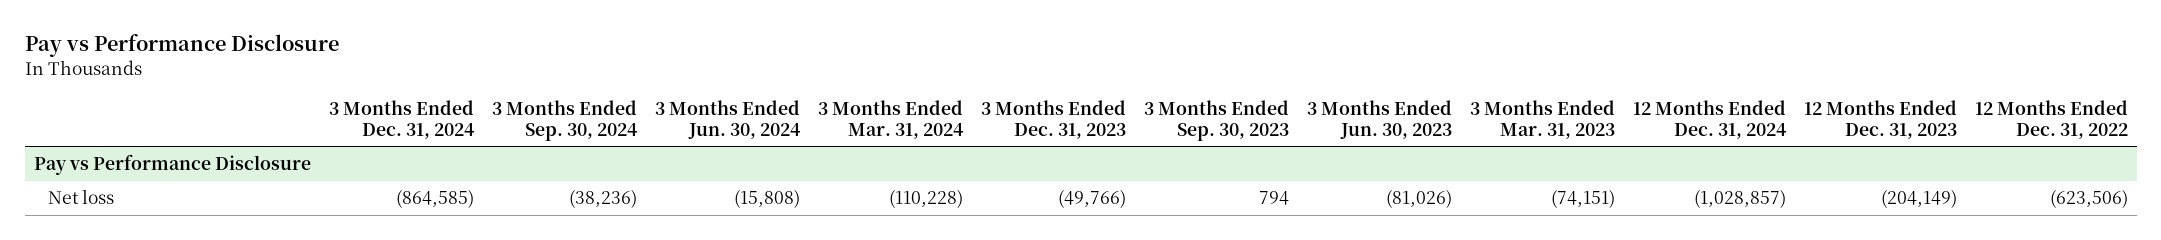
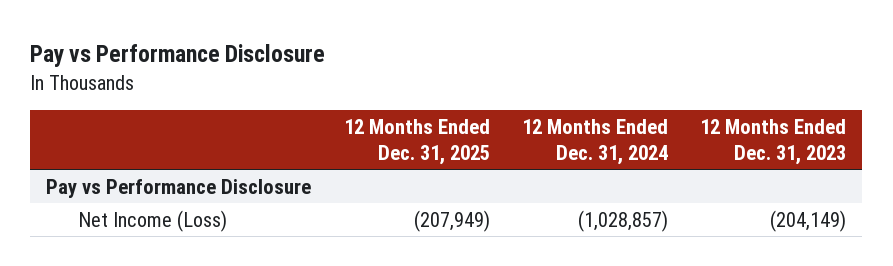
[328,100,474,139] 3 Months Ended Dec. 31, 2024 -> none
[491,100,637,141] 3 Months Ended Sep. 30, 2024 -> none
[654,100,800,139] 3 Months Ended Jun. 30, 2024 -> none
[817,100,963,139] 3 Months Ended Mar. 31, 2024 -> none
[980,100,1126,139] 3 Months Ended Dec. 31, 2023 -> none
[1143,100,1289,141] 3 Months Ended Sep. 30, 2023 -> none
[1306,100,1452,139] 3 Months Ended Jun. 30, 2023 -> none
[1469,100,1615,139] 3 Months Ended Mar. 31, 2023 -> none
[1974,100,2128,139] 12 Months Ended Dec. 31, 2022 -> none
none -> [343,118,490,165] 12 Months Ended Dec. 31, 2025
[48,189,115,205] Net loss -> [77,209,227,232] Net Income (Loss)

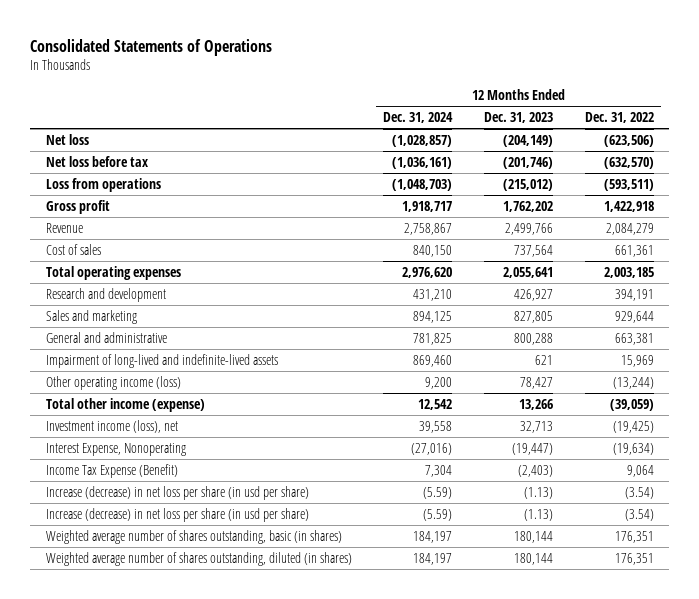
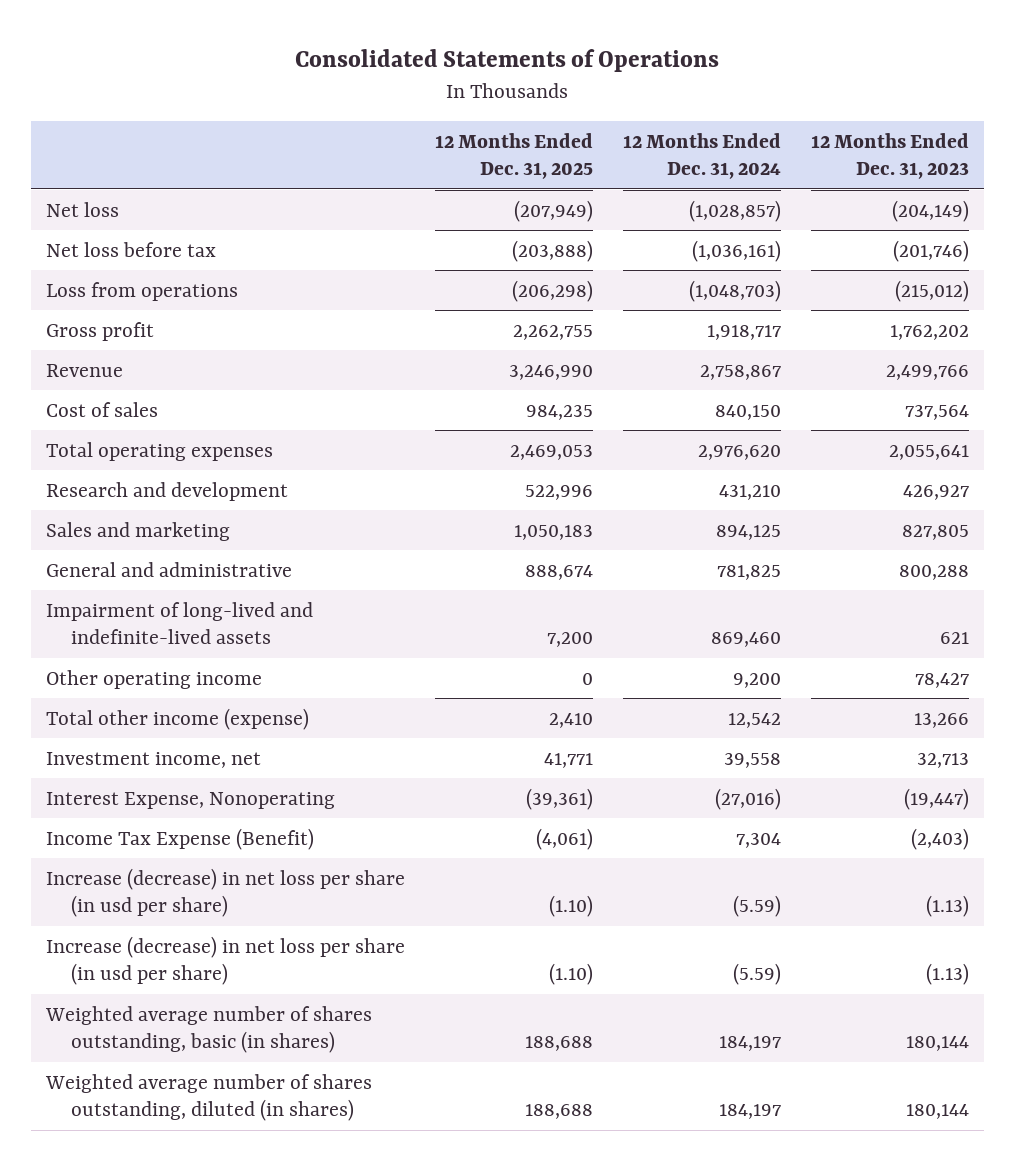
[584,112,654,124] Dec. 31, 2022 -> none
none -> [434,132,593,180] 12 Months Ended Dec. 31, 2025
[45,375,181,390] Other operating income (loss) -> [46,669,263,689] Other operating income
[45,419,178,433] Investment income (loss), net -> [46,751,262,768] Investment income, net

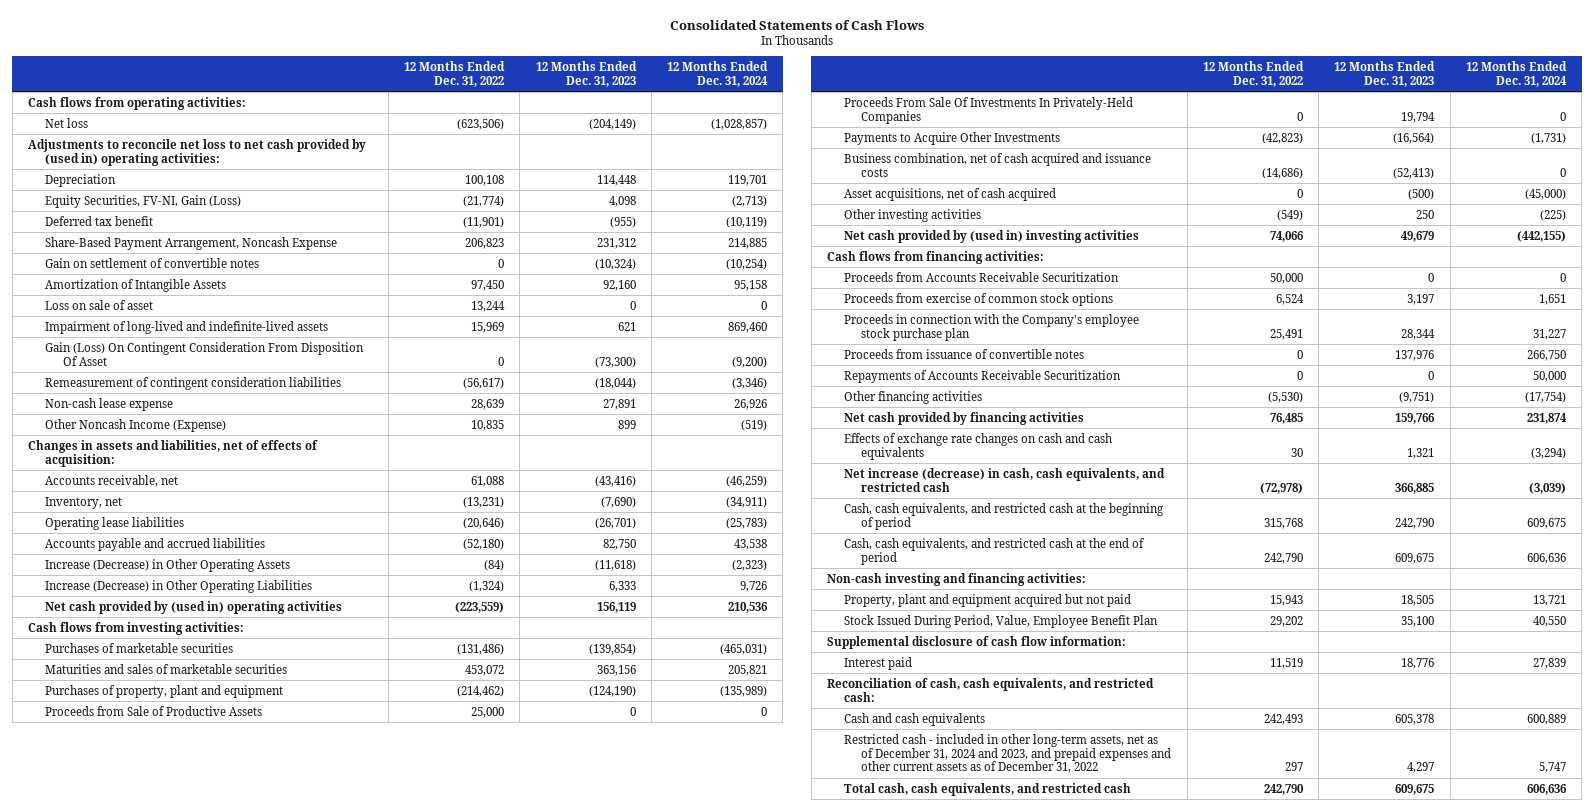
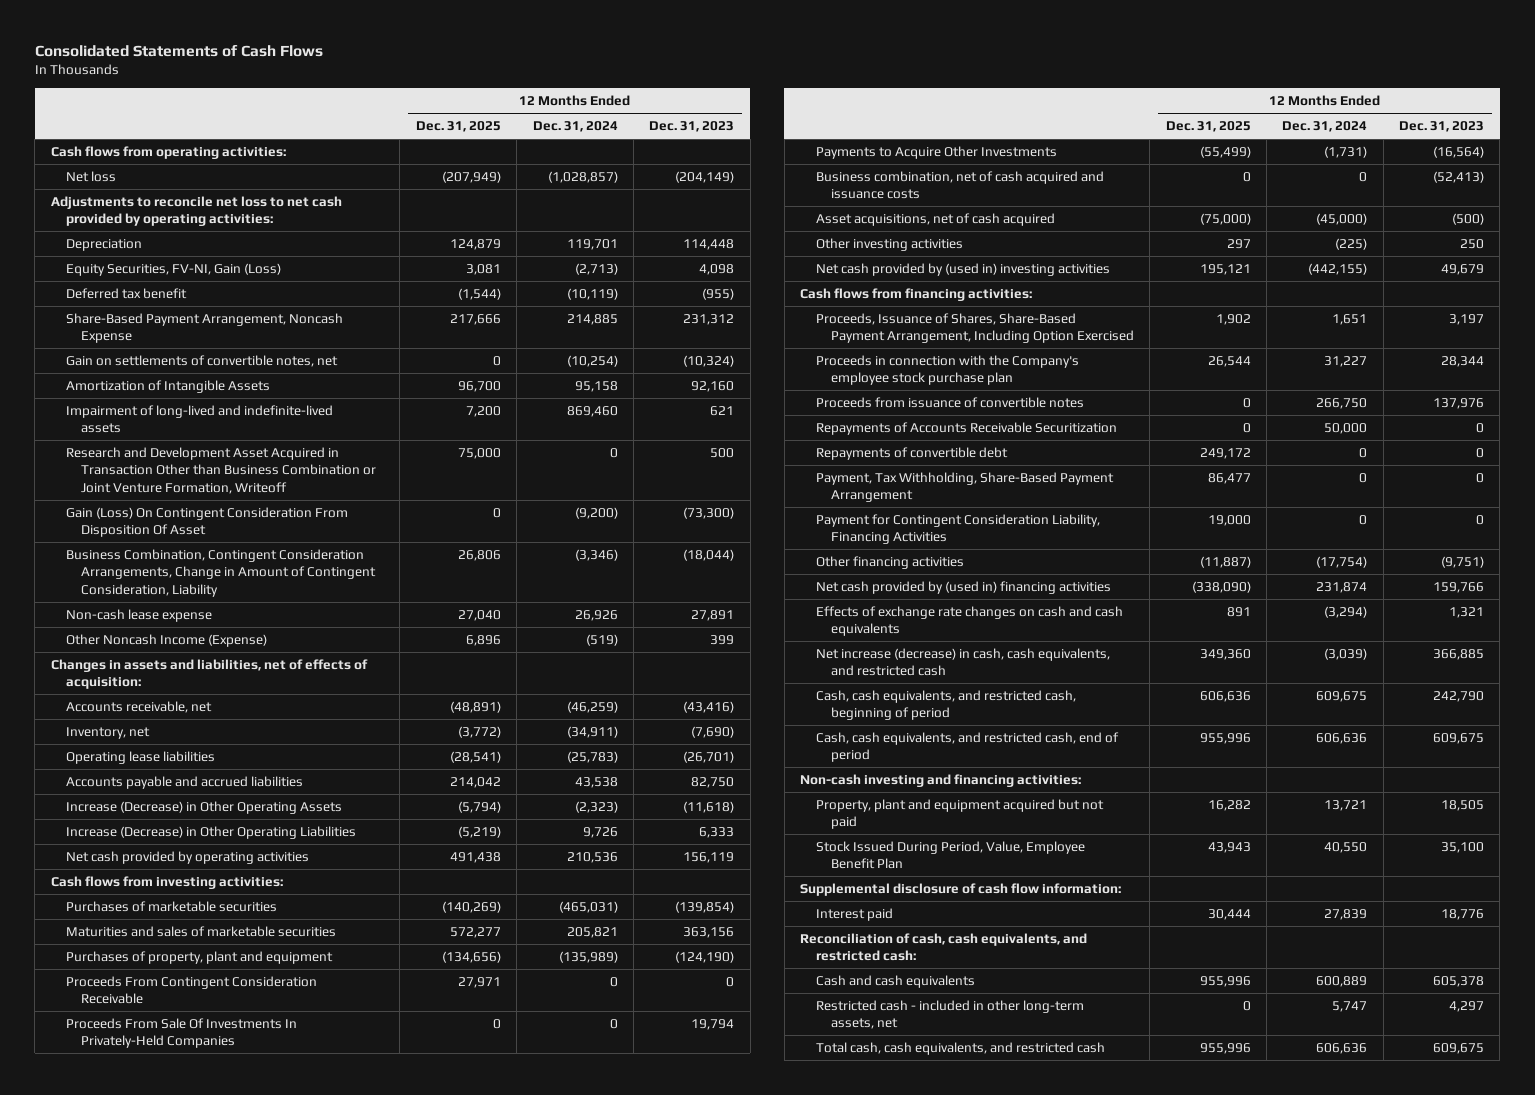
[404,60,506,87] 12 Months Ended Dec. 31, 2022 -> none
none -> [415,121,501,133] Dec. 31, 2025
[28,138,367,166] Adjustments to reconcile net loss to net cash provided by (used in) operating activities: -> [50,195,342,227] Adjustments to reconcile net loss to net cash provided by operating activities:
[45,257,260,268] Gain on settlement of convertible notes -> [65,354,338,367] Gain on settlements of convertible notes, net
[45,299,154,310] Loss on sale of asset -> none
none -> [65,446,377,494] Research and Development Asset Acquired in Transaction Other than Business Combination or Joint Venture Formation, Writeoff
[45,376,342,390] Remeasurement of contingent consideration liabilities -> [65,548,377,597] Business Combination, Contingent Consideration Arrangements, Change in Amount of Contingent Consideration, Liability
[617,419,636,429] 899 -> [710,634,735,645] 399
[45,600,343,614] Net cash provided by (used in) operating activities -> [65,850,309,864] Net cash provided by operating activities
[45,705,263,716] Proceeds from Sale of Productive Assets -> none
none -> [65,975,317,1005] Proceeds From Contingent Consideration Receivable
[844,271,1120,282] Proceeds from Accounts Receivable Securitization -> none
[844,292,1114,306] Proceeds from exercise of common stock options -> [815,312,1134,344] Proceeds, Issuance of Shares, Share-Based Payment Arrangement, Including Option Exercised
none -> [815,446,1008,460] Repayments of convertible debt
none -> [815,471,1114,503] Payment, Tax Withholding, Share-Based Payment Arrangement
none -> [815,513,1100,545] Payment for Contingent Consideration Liability, Financing Activities
[844,411,1085,425] Net cash provided by financing activities -> [815,580,1111,594] Net cash provided by (used in) financing activities
[844,502,1165,530] Cash, cash equivalents, and restricted cash at the beginning of period -> [815,689,1076,721] Cash, cash equivalents, and restricted cash, beginning of period
[844,537,1146,565] Cash, cash equivalents, and restricted cash at the end of period -> [815,731,1119,763] Cash, cash equivalents, and restricted cash, end of period
[844,733,1172,774] Restricted cash - included in other long-term assets, net as of December 31, 2024 and 2023, and prepaid expenses and other current assets as of December 31, 2022 -> [815,999,1084,1030] Restricted cash - included in other long-term assets, net

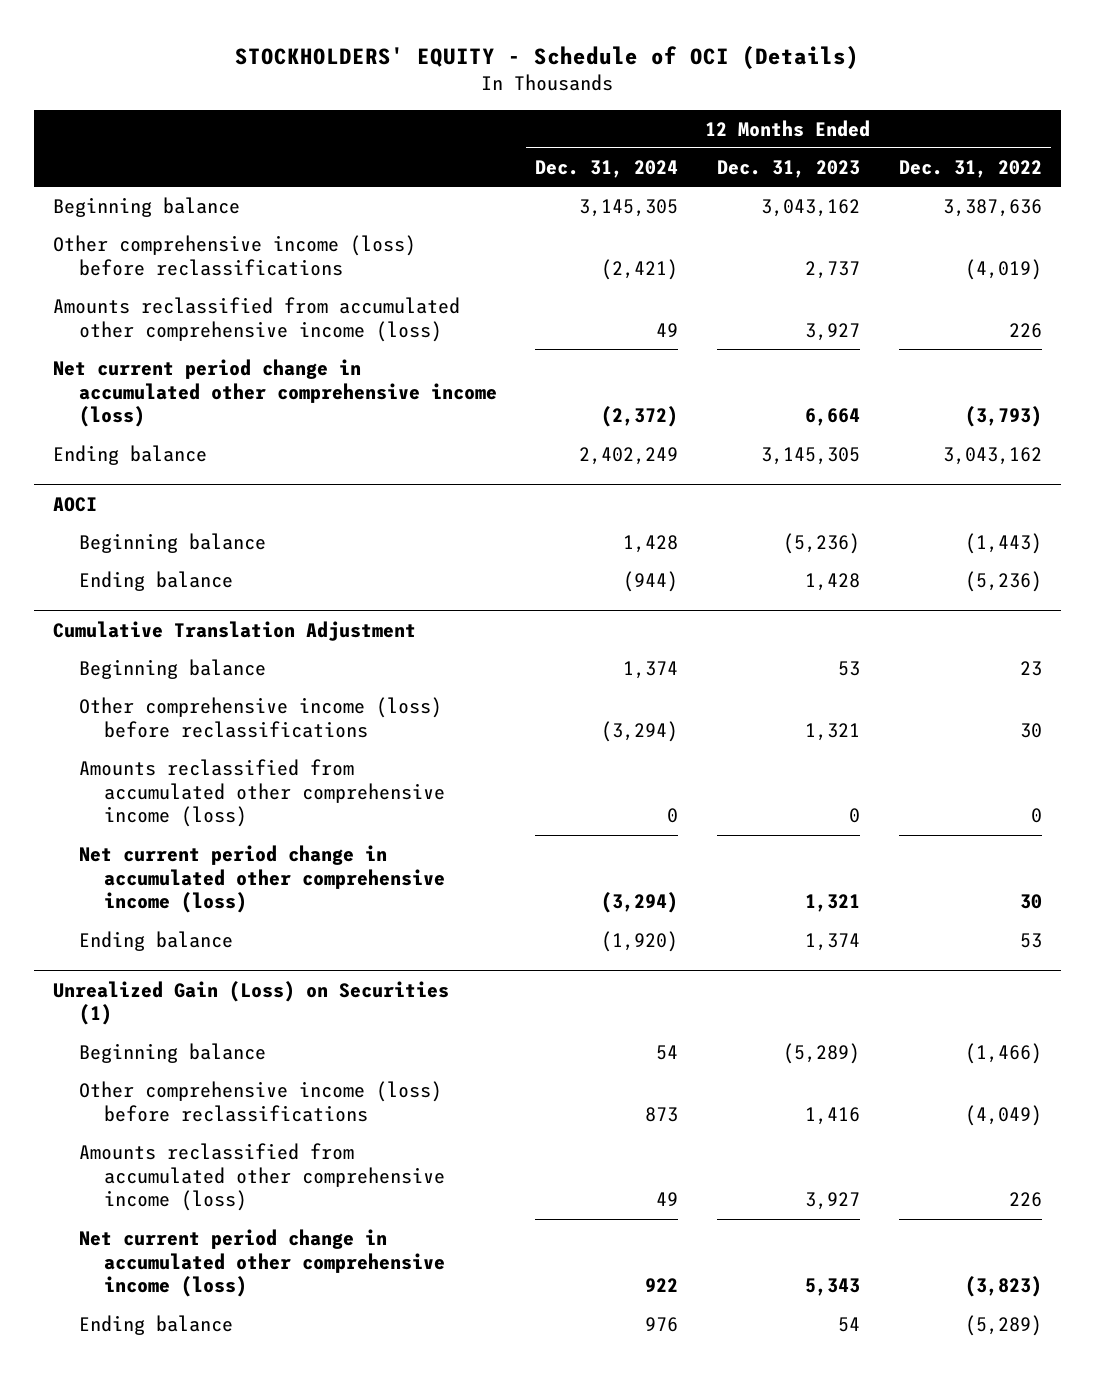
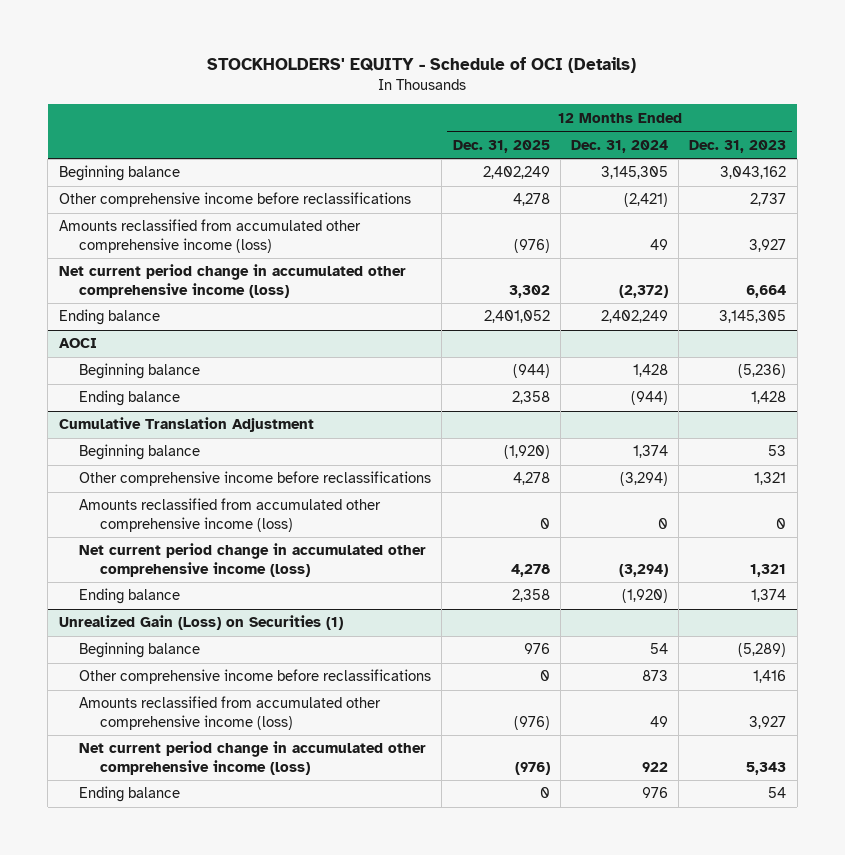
[898,159,1042,178] Dec. 31, 2022 -> none
none -> [452,139,550,153] Dec. 31, 2025
[53,234,417,276] Other comprehensive income (loss) before reclassifications -> [58,192,411,208] Other comprehensive income before reclassifications
[78,696,442,738] Other comprehensive income (loss) before reclassifications -> [79,471,432,487] Other comprehensive income before reclassifications
[78,1080,442,1122] Other comprehensive income (loss) before reclassifications -> [79,669,432,685] Other comprehensive income before reclassifications

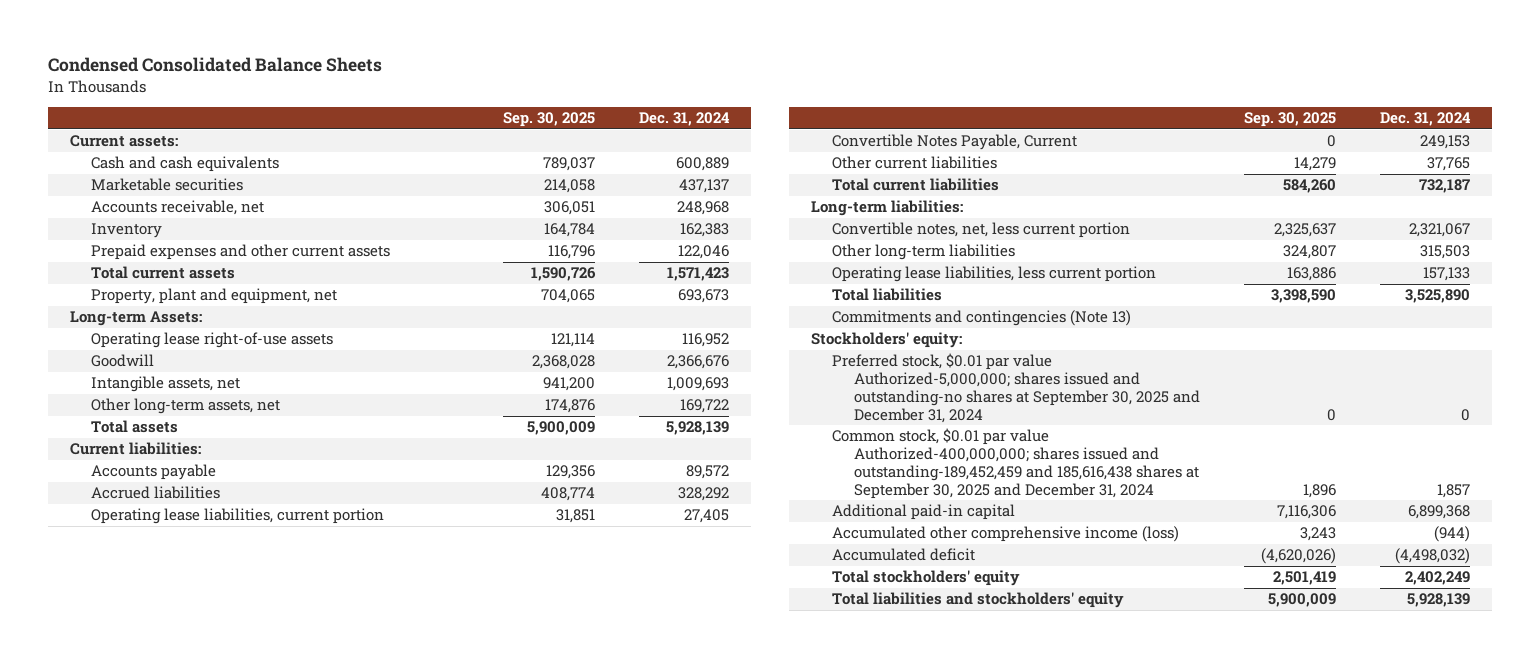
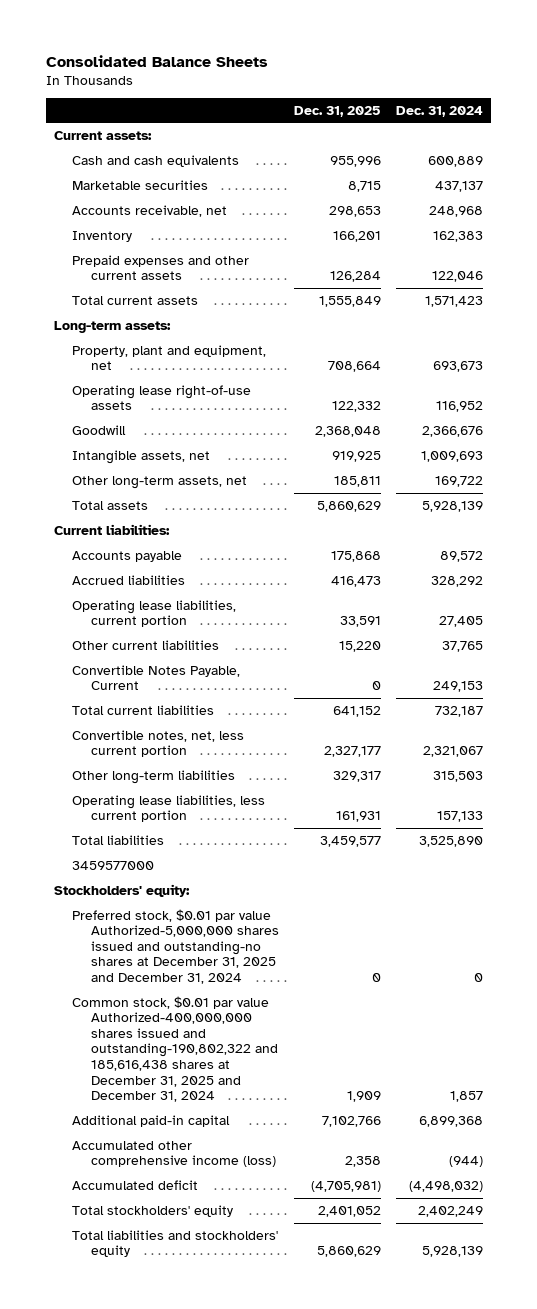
[47,57,382,73] Condensed Consolidated Balance Sheets -> [46,54,269,67] Consolidated Balance Sheets
[502,112,595,128] Sep. 30, 2025 -> none
none -> [294,105,382,117] Dec. 31, 2025
none -> [53,320,171,333] Long-term assets:
[69,311,202,327] Long-term Assets: -> none
[832,134,1078,151] Convertible Notes Payable, Current -> [72,664,241,691] Convertible Notes Payable, Current
[810,200,963,217] Long-term liabilities: -> none
[832,310,1132,327] Commitments and contingencies (Note 13) -> [72,860,155,870] 3459577000
[832,353,1200,423] Preferred stock, $0.01 par value Authorized-5,000,000; shares issued and outstanding-no shares at September 30, 2025 and December 31, 2024 -> [72,908,279,984] Preferred stock, $0.01 par value Authorized-5,000,000 shares issued and outstanding-no shares at December 31, 2025 and December 31, 2024
[832,428,1199,499] Common stock, $0.01 par value Authorized-400,000,000; shares issued and outstanding-189,452,459 and 185,616,438 shares at September 30, 2025 and December 31, 2024 -> [72,995,278,1103] Common stock, $0.01 par value Authorized-400,000,000 shares issued and outstanding-190,802,322 and 185,616,438 shares at December 31, 2025 and December 31, 2024

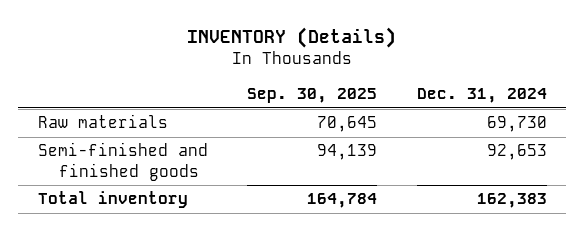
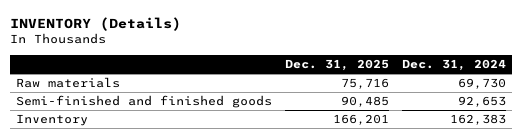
[247,88,378,104] Sep. 30, 2025 -> none
none -> [285,59,390,72] Dec. 31, 2025
[37,191,188,209] Total inventory -> [16,114,89,127] Inventory

